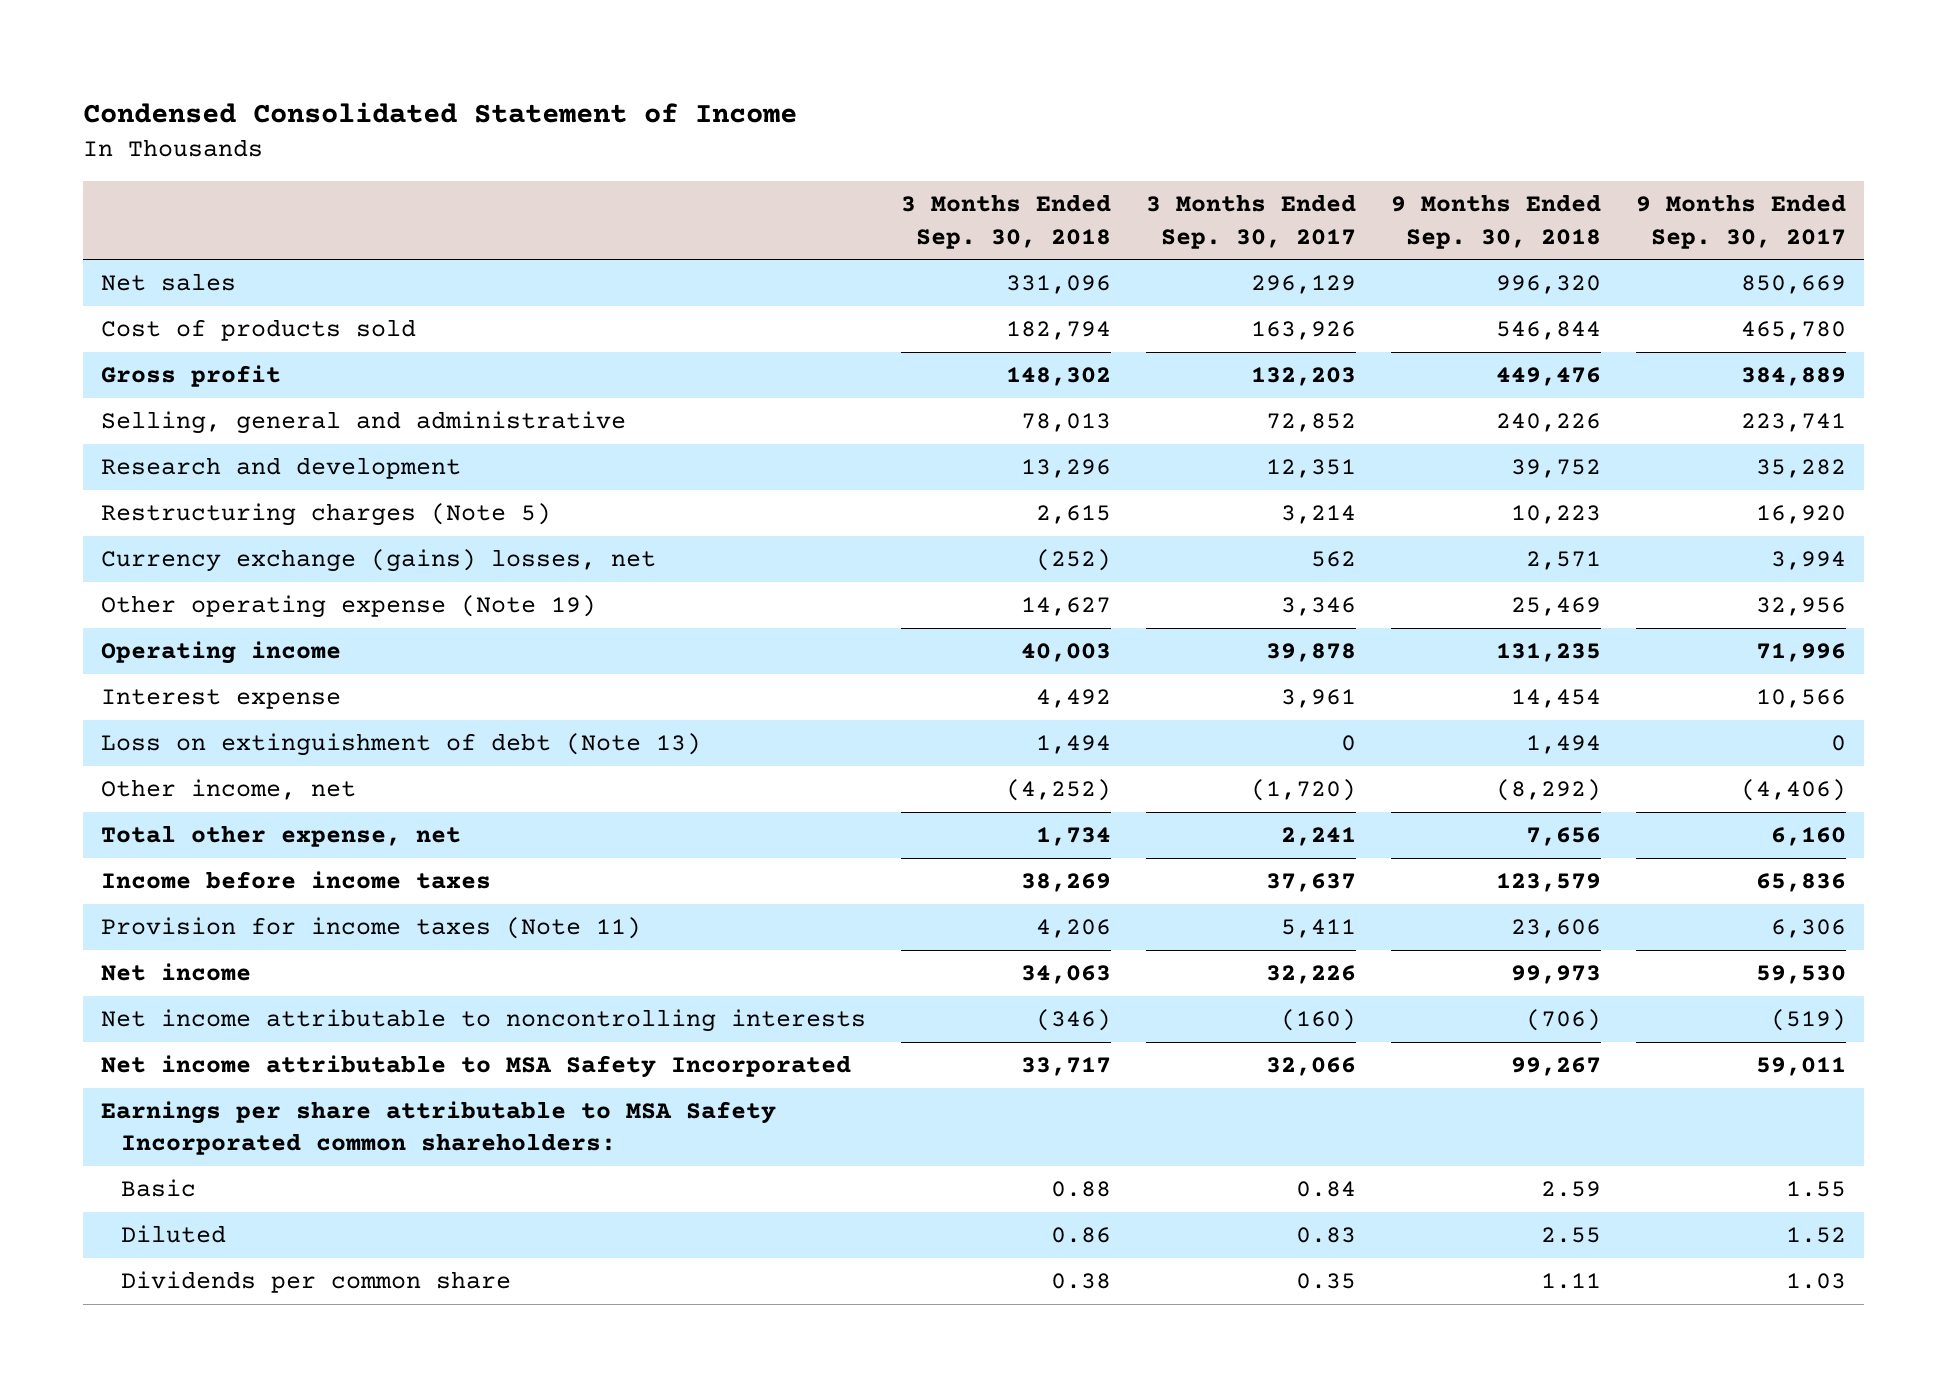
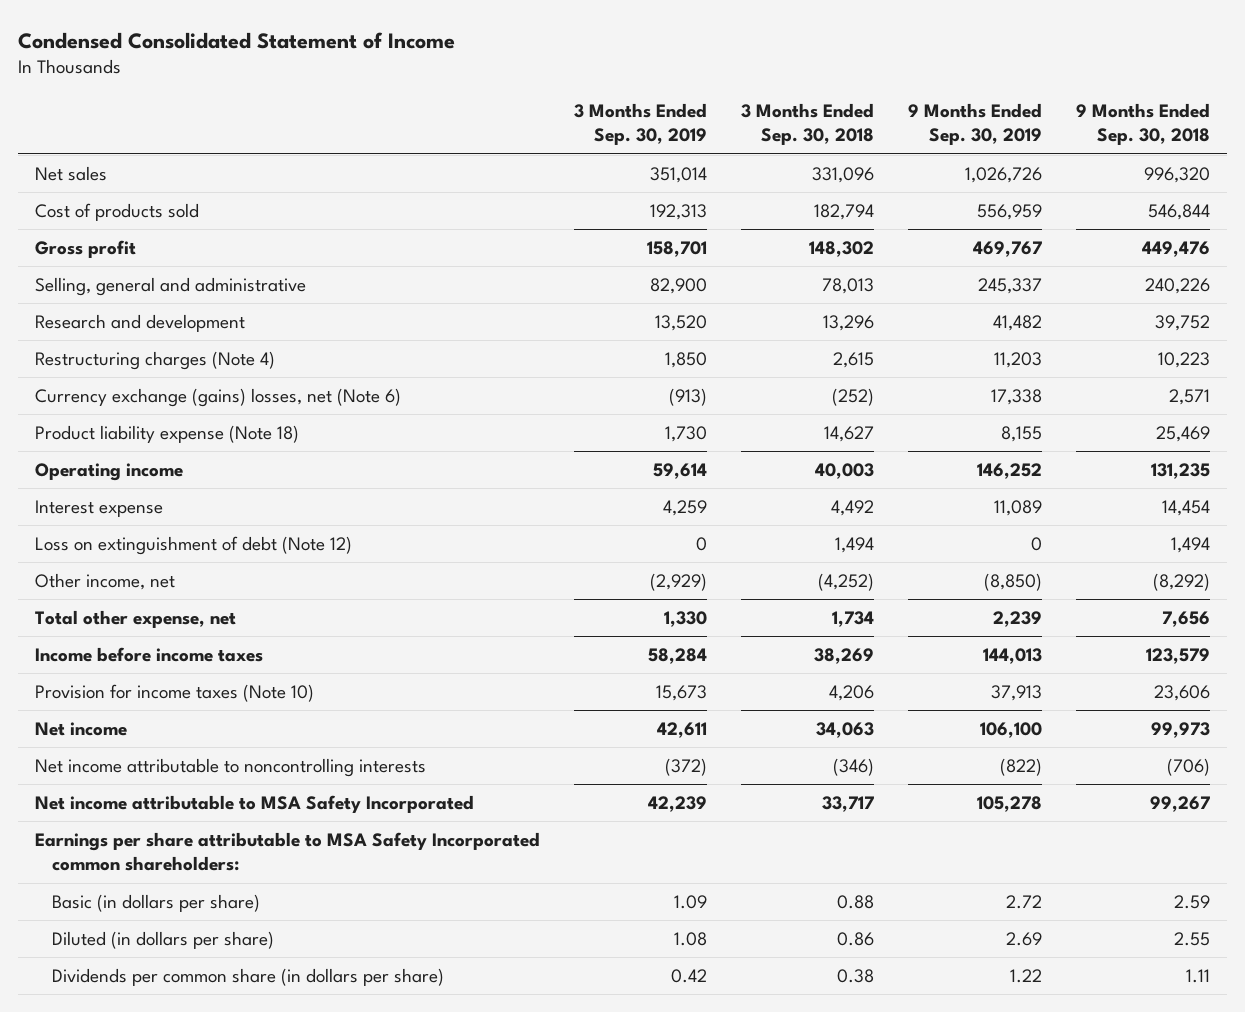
[1145,194,1356,249] 3 Months Ended Sep. 30, 2017 -> none
[1636,194,1847,249] 9 Months Ended Sep. 30, 2017 -> none
none -> [574,103,708,146] 3 Months Ended Sep. 30, 2019
none -> [908,103,1043,146] 9 Months Ended Sep. 30, 2019
[100,503,551,527] Restructuring charges (Note 5) -> [35,350,276,370] Restructuring charges (Note 4)
[100,549,656,573] Currency exchange (gains) losses, net -> [35,387,402,407] Currency exchange (gains) losses, net (Note 6)
[100,595,596,619] Other operating expense (Note 19) -> [35,424,300,443] Product liability expense (Note 18)
[100,733,701,757] Loss on extinguishment of debt (Note 13) -> [35,535,353,555] Loss on extinguishment of debt (Note 12)
[100,917,641,940] Provision for income taxes (Note 11) -> [35,683,315,702] Provision for income taxes (Note 10)
[121,1179,197,1198] Basic -> [51,893,260,912] Basic (in dollars per share)
[121,1225,227,1244] Diluted -> [51,930,274,949] Diluted (in dollars per share)
[121,1271,512,1294] Dividends per common share -> [51,967,444,986] Dividends per common share (in dollars per share)

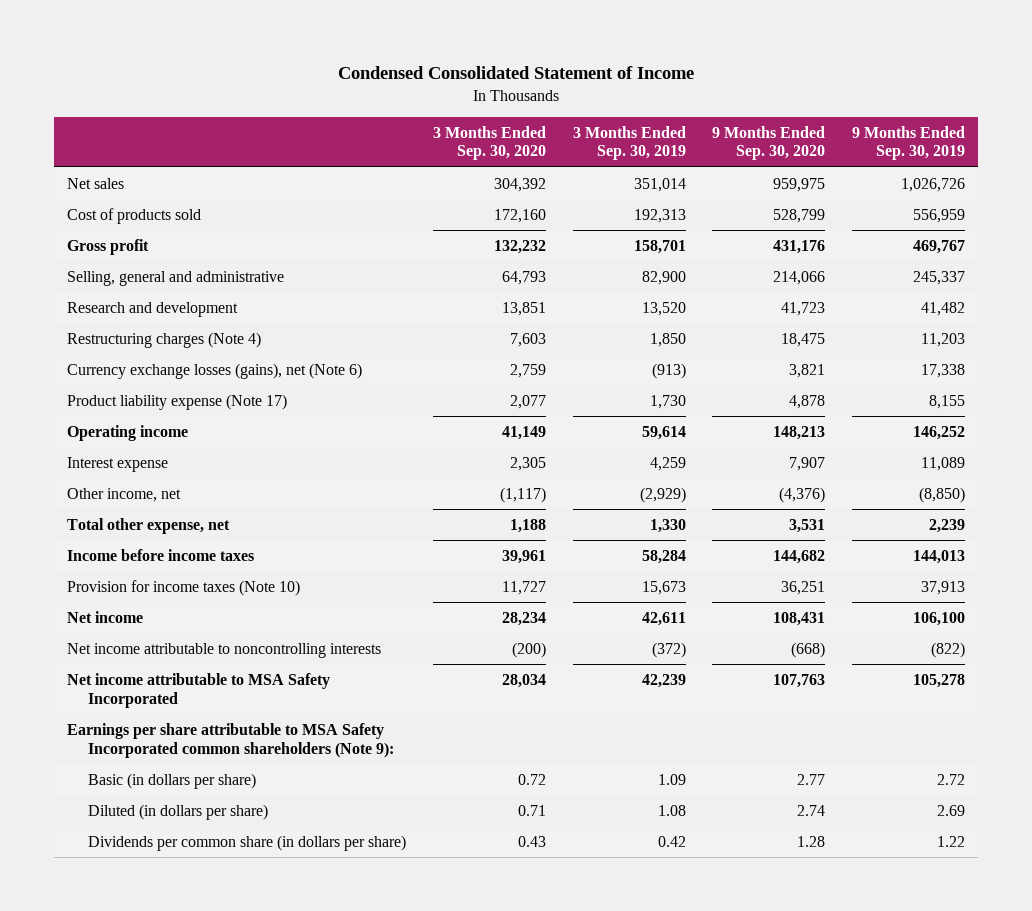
[741,103,875,146] 3 Months Ended Sep. 30, 2018 -> none
[1076,103,1211,146] 9 Months Ended Sep. 30, 2018 -> none
none -> [432,125,546,161] 3 Months Ended Sep. 30, 2020
none -> [712,125,826,161] 9 Months Ended Sep. 30, 2020
[35,387,402,407] Currency exchange (gains) losses, net (Note 6) -> [67,362,363,379] Currency exchange losses (gains), net (Note 6)
[35,424,300,443] Product liability expense (Note 18) -> [67,393,288,410] Product liability expense (Note 17)
[35,535,353,555] Loss on extinguishment of debt (Note 12) -> none
[35,831,541,872] Earnings per share attributable to MSA Safety Incorporated common shareholders: -> [67,722,395,758] Earnings per share attributable to MSA Safety Incorporated common shareholders (Note 9):

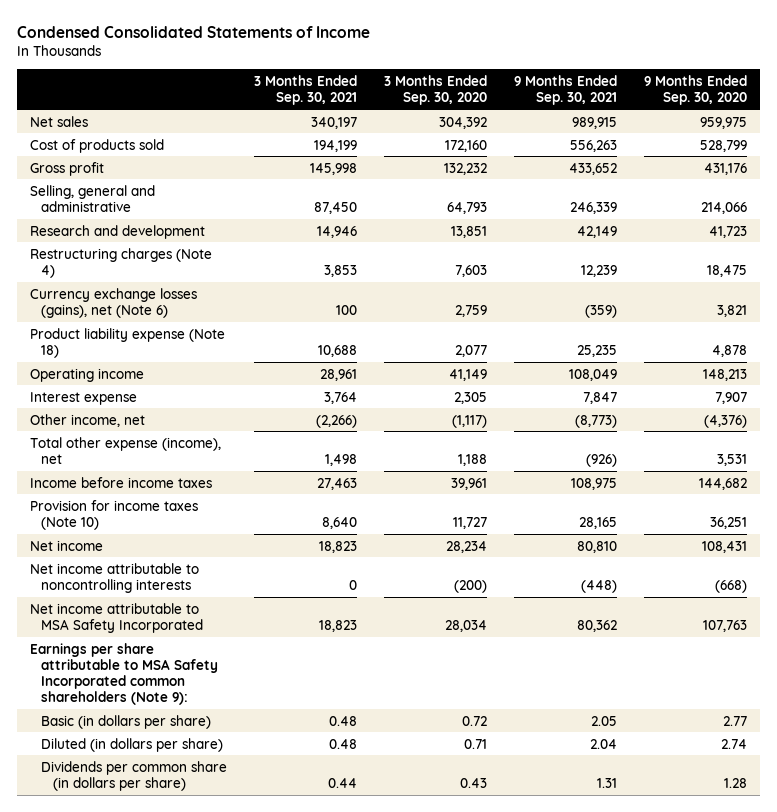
[337,65,694,79] Condensed Consolidated Statement of Income -> [16,25,370,38] Condensed Consolidated Statements of Income
[572,125,686,161] 3 Months Ended Sep. 30, 2019 -> none
[851,125,965,161] 9 Months Ended Sep. 30, 2019 -> none
none -> [254,74,358,106] 3 Months Ended Sep. 30, 2021
none -> [513,74,617,106] 9 Months Ended Sep. 30, 2021
[67,393,288,410] Product liability expense (Note 17) -> [30,327,226,358] Product liability expense (Note 18)
[67,517,231,534] Total other expense, net -> [30,436,222,464] Total other expense (income), net

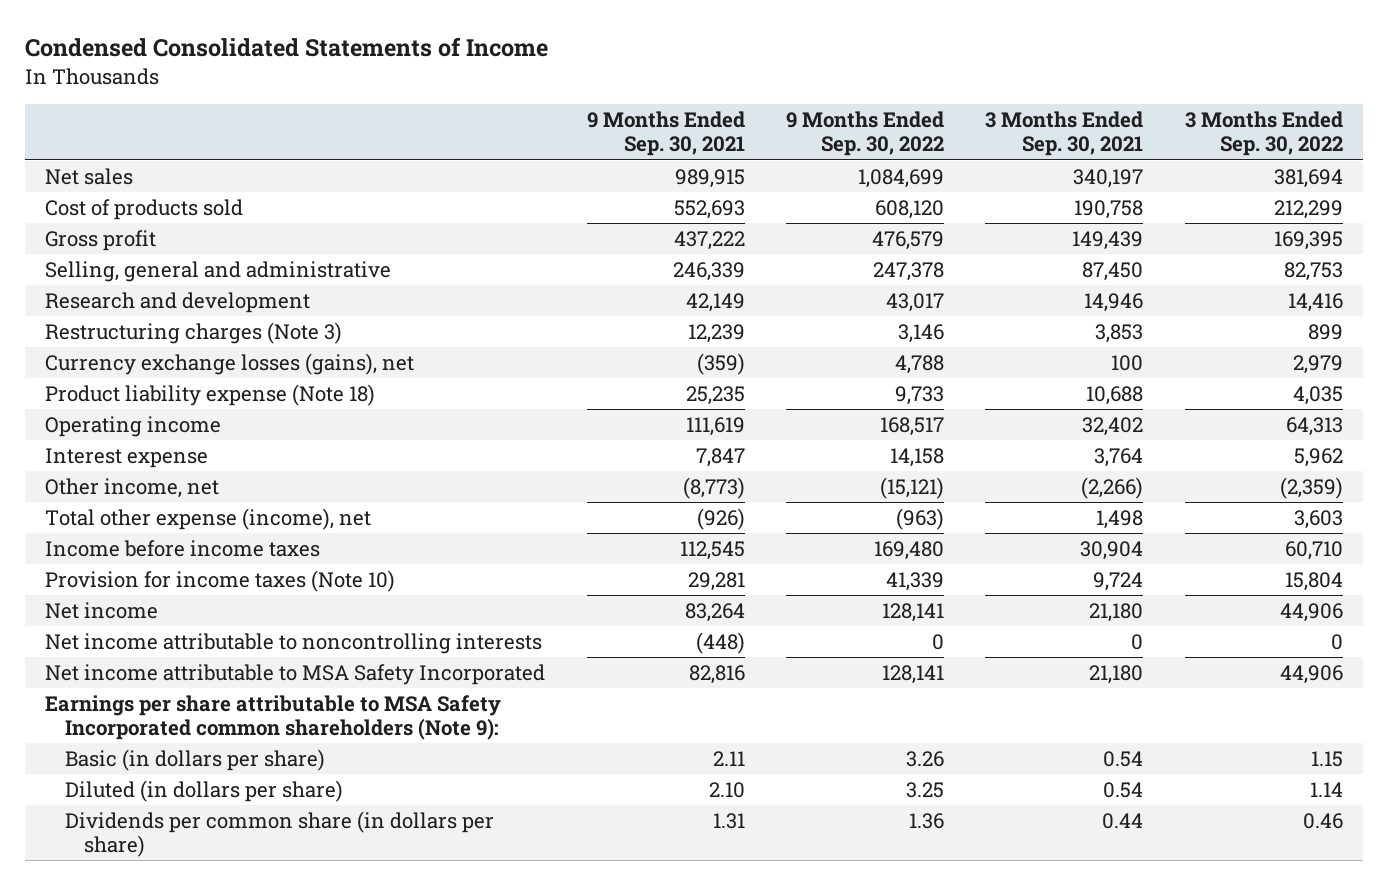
[384,74,488,106] 3 Months Ended Sep. 30, 2020 -> none
[643,74,747,106] 9 Months Ended Sep. 30, 2020 -> none
none -> [785,110,944,157] 9 Months Ended Sep. 30, 2022
none -> [1184,110,1343,157] 3 Months Ended Sep. 30, 2022
[314,139,358,152] 194,199 -> [1074,199,1144,219] 190,758
[569,139,617,152] 556,263 -> [673,199,745,219] 552,693
[310,162,358,175] 145,998 -> [1072,230,1144,250] 149,439
[568,162,617,175] 433,652 -> [673,230,745,250] 437,222
[30,247,213,278] Restructuring charges (Note 4) -> [45,321,343,344] Restructuring charges (Note 3)
[30,287,198,318] Currency exchange losses (gains), net (Note 6) -> [45,352,415,375] Currency exchange losses (gains), net
[320,368,358,381] 28,961 -> [1082,416,1144,436] 32,402
[568,368,617,381] 108,049 -> [685,416,745,436] 111,619
[317,477,358,490] 27,463 -> [1080,540,1144,560] 30,904
[570,477,617,490] 108,975 -> [679,540,745,560] 112,545
[322,516,358,529] 8,640 -> [1093,571,1144,591] 9,724
[578,516,617,529] 28,165 -> [687,571,745,591] 29,281
[319,540,358,553] 18,823 -> [1089,602,1144,622] 21,180
[576,540,617,553] 80,810 -> [684,602,745,622] 83,264
[319,619,358,632] 18,823 -> [1089,664,1144,684] 21,180
[576,619,617,632] 80,362 -> [688,664,745,684] 82,816
[329,715,358,726] 0.48 -> [1103,750,1144,767] 0.54
[590,715,617,726] 2.05 -> [712,750,745,766] 2.11
[329,738,358,749] 0.48 -> [1103,781,1144,798] 0.54
[589,738,617,749] 2.04 -> [708,781,745,798] 2.10

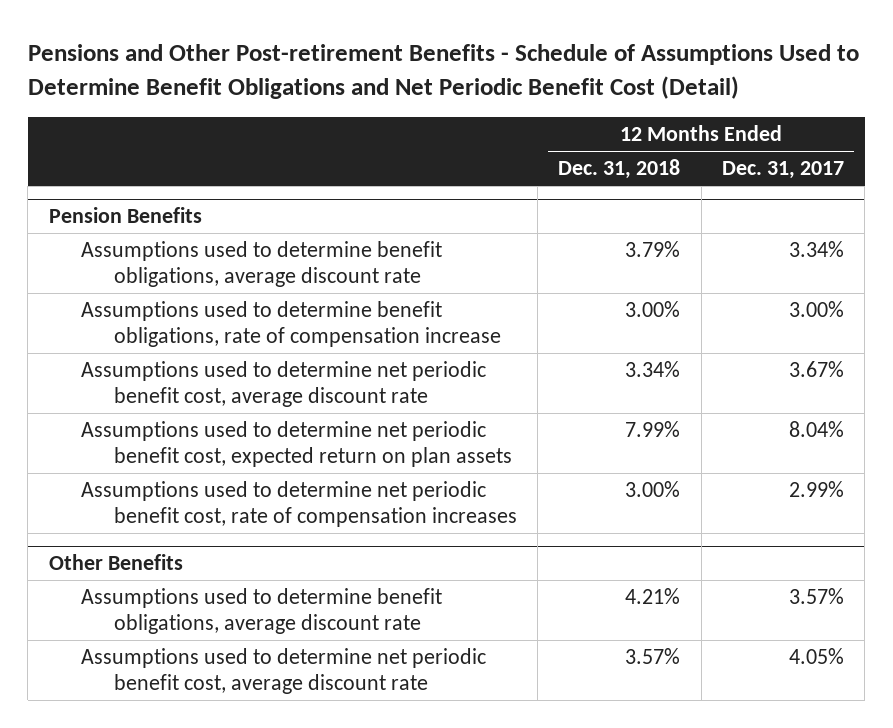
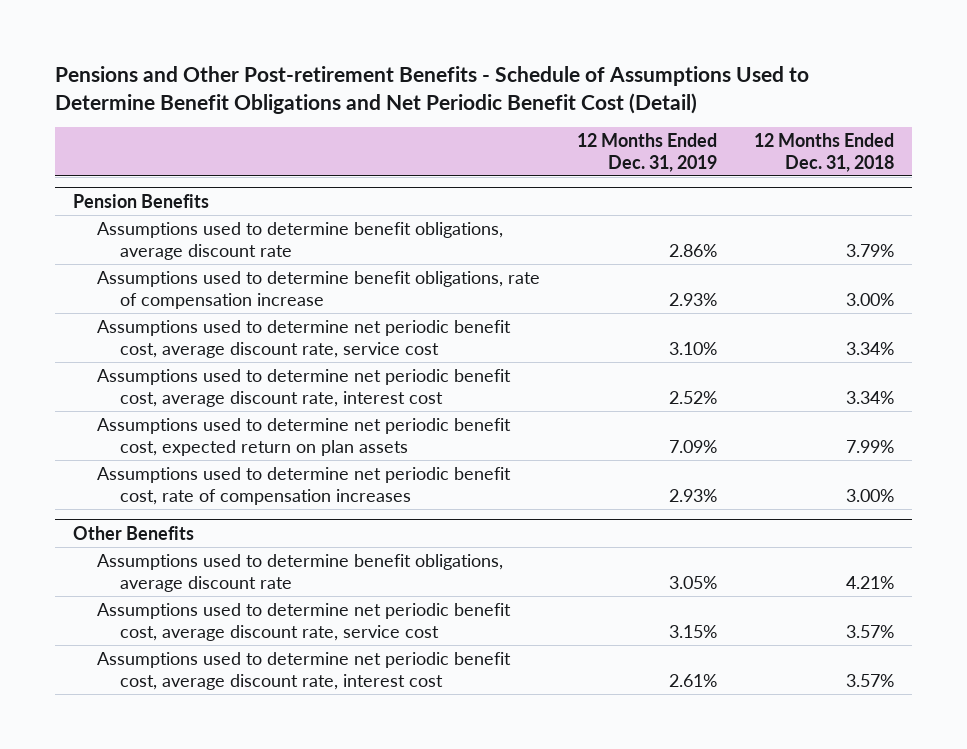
[721,161,844,180] Dec. 31, 2017 -> none
none -> [576,133,717,172] 12 Months Ended Dec. 31, 2019
none -> [96,319,511,358] Assumptions used to determine net periodic benefit cost, average discount rate, service cost
[81,361,487,408] Assumptions used to determine net periodic benefit cost, average discount rate -> [96,368,511,407] Assumptions used to determine net periodic benefit cost, average discount rate, interest cost
none -> [96,602,511,641] Assumptions used to determine net periodic benefit cost, average discount rate, service cost
[81,648,487,695] Assumptions used to determine net periodic benefit cost, average discount rate -> [96,651,511,690] Assumptions used to determine net periodic benefit cost, average discount rate, interest cost

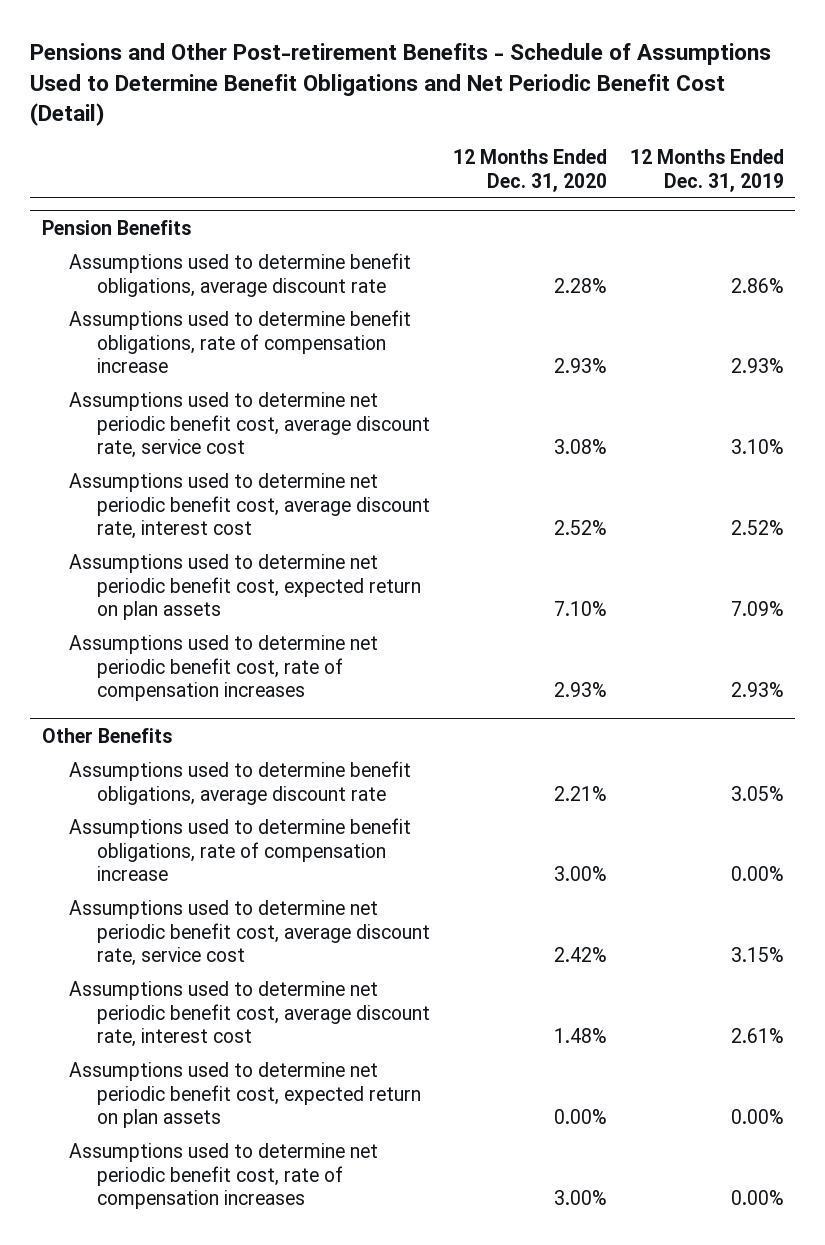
[753,133,894,172] 12 Months Ended Dec. 31, 2018 -> none
none -> [452,148,607,192] 12 Months Ended Dec. 31, 2020
none -> [69,817,412,882] Assumptions used to determine benefit obligations, rate of compensation increase
none -> [69,1061,422,1129] Assumptions used to determine net periodic benefit cost, expected return on plan assets
none -> [69,1142,379,1210] Assumptions used to determine net periodic benefit cost, rate of compensation increases

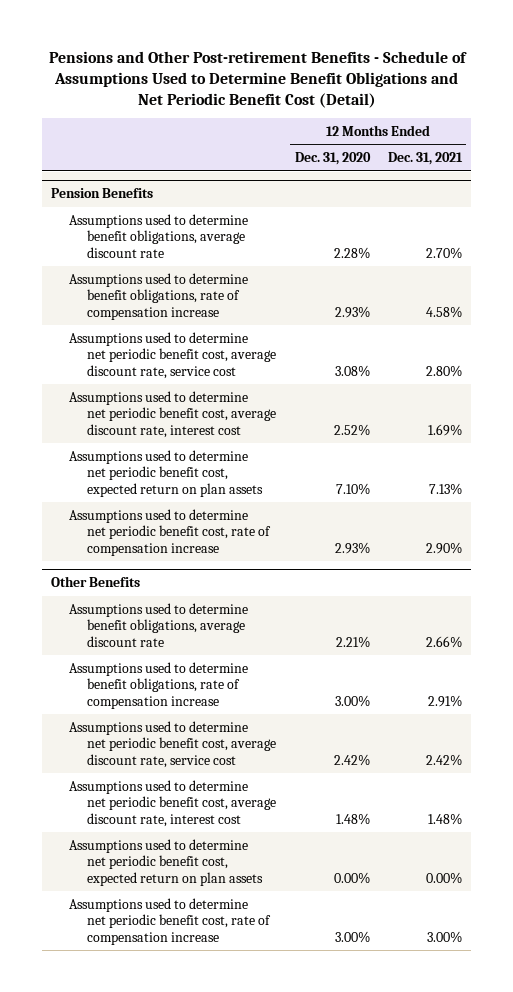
[629,148,784,192] 12 Months Ended Dec. 31, 2019 -> none
none -> [387,152,463,166] Dec. 31, 2021
[69,634,379,702] Assumptions used to determine net periodic benefit cost, rate of compensation increases -> [69,508,272,556] Assumptions used to determine net periodic benefit cost, rate of compensation increase
[69,1142,379,1210] Assumptions used to determine net periodic benefit cost, rate of compensation increases -> [69,897,272,945] Assumptions used to determine net periodic benefit cost, rate of compensation increase

